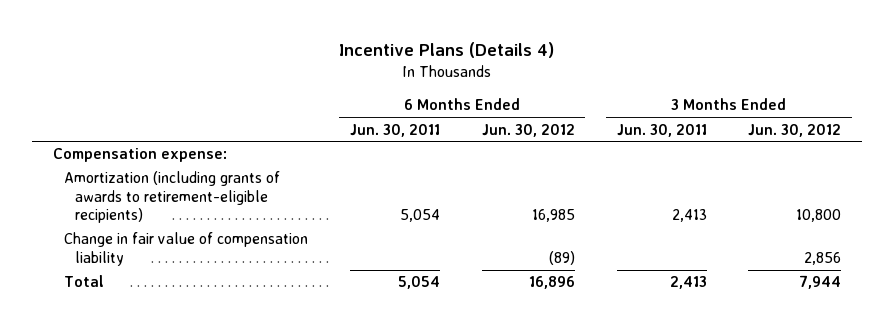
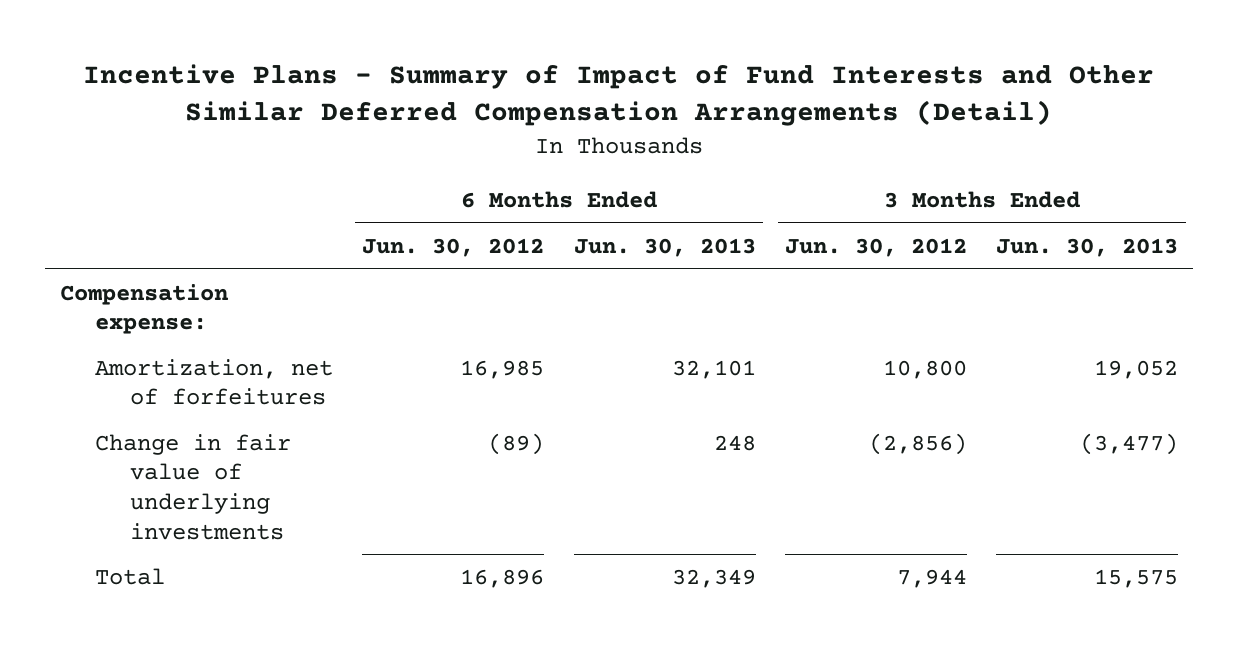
[339,42,555,59] Incentive Plans (Details 4) -> [83,63,1155,127] Incentive Plans - Summary of Impact of Fund Interests and Other Similar Deferred Compensation Arrangements (Detail)
[349,123,440,137] Jun. 30, 2011 -> none
[616,123,707,137] Jun. 30, 2011 -> none
none -> [573,237,756,257] Jun. 30, 2013
none -> [996,237,1179,257] Jun. 30, 2013
[64,171,281,224] Amortization (including grants of awards to retirement-eligible recipients) -> [95,358,334,406] Amortization, net of forfeitures
[64,232,309,266] Change in fair value of compensation liability -> [95,433,292,540] Change in fair value of underlying investments
[804,251,842,265] 2,856 -> [868,432,967,455] (2,856)

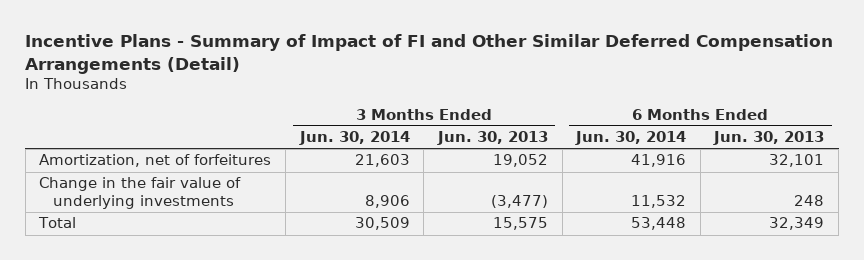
[83,63,1155,127] Incentive Plans - Summary of Impact of Fund Interests and Other Similar Deferred Compensation Arrangements (Detail) -> [25,34,834,74] Incentive Plans - Summary of Impact of FI and Other Similar Deferred Compensation Arrangements (Detail)
[362,237,545,257] Jun. 30, 2012 -> none
[784,237,967,257] Jun. 30, 2012 -> none
none -> [298,131,410,146] Jun. 30, 2014
none -> [575,131,687,146] Jun. 30, 2014
[60,283,230,335] Compensation expense: -> none
[95,433,292,540] Change in fair value of underlying investments -> [39,177,242,210] Change in the fair value of underlying investments

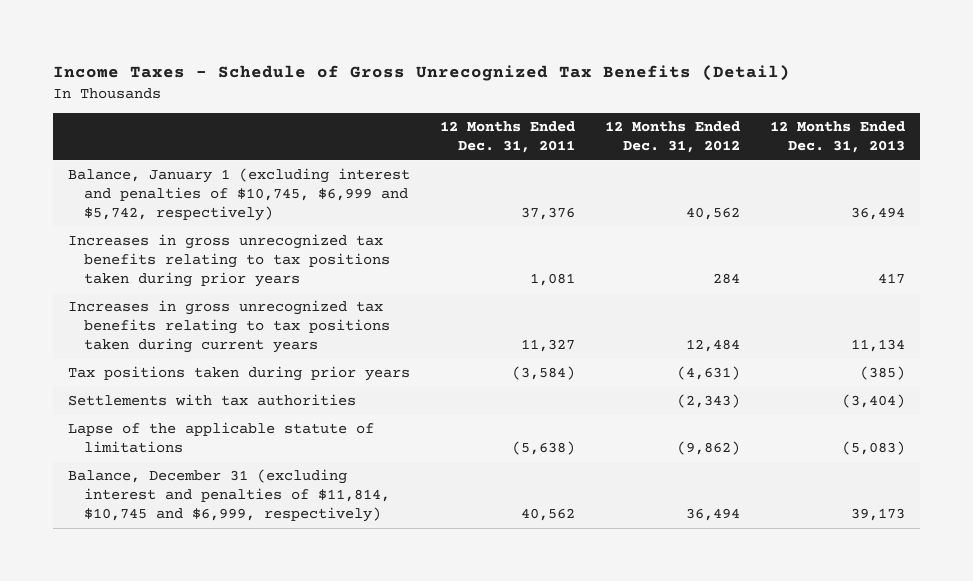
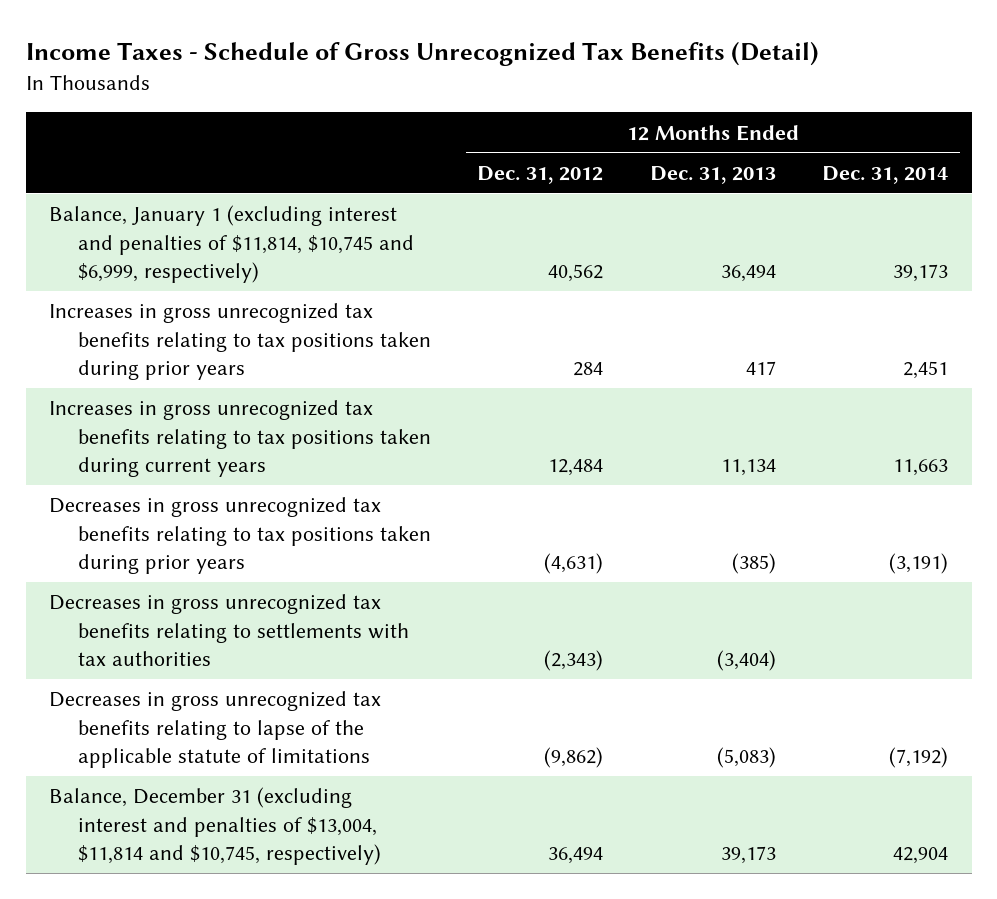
[439,121,575,154] 12 Months Ended Dec. 31, 2011 -> none
none -> [822,166,949,185] Dec. 31, 2014
[67,168,410,222] Balance, January 1 (excluding interest and penalties of $10,745, $6,999 and $5,742, respectively) -> [49,205,414,283] Balance, January 1 (excluding interest and penalties of $11,814, $10,745 and $6,999, respectively)
[67,366,410,382] Tax positions taken during prior years -> [49,497,431,574] Decreases in gross unrecognized tax benefits relating to tax positions taken during prior years
[67,394,356,407] Settlements with tax authorities -> [49,594,409,666] Decreases in gross unrecognized tax benefits relating to settlements with tax authorities
[67,422,374,454] Lapse of the applicable statute of limitations -> [49,691,382,768] Decreases in gross unrecognized tax benefits relating to lapse of the applicable statute of limitations
[67,469,390,523] Balance, December 31 (excluding interest and penalties of $11,814, $10,745 and $6,999, respectively) -> [49,787,381,865] Balance, December 31 (excluding interest and penalties of $13,004, $11,814 and $10,745, respectively)

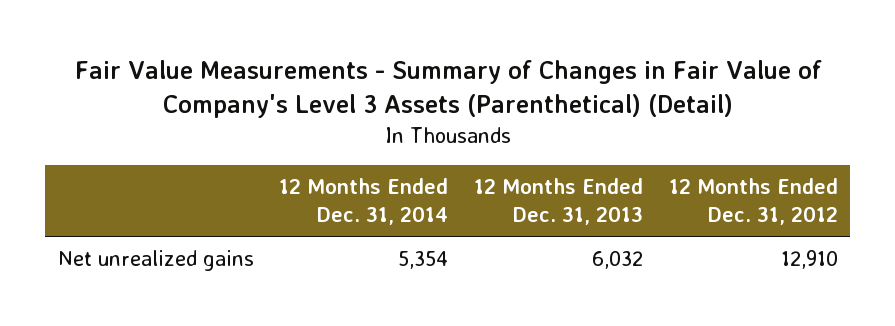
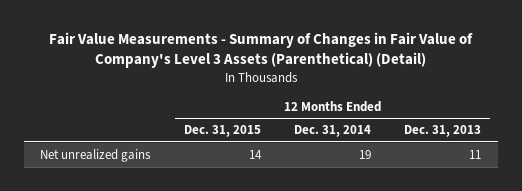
[668,178,838,225] 12 Months Ended Dec. 31, 2012 -> none
none -> [183,125,261,138] Dec. 31, 2015
[398,251,449,270] 5,354 -> [359,150,372,160] 19
[591,251,643,270] 6,032 -> [469,150,482,160] 11

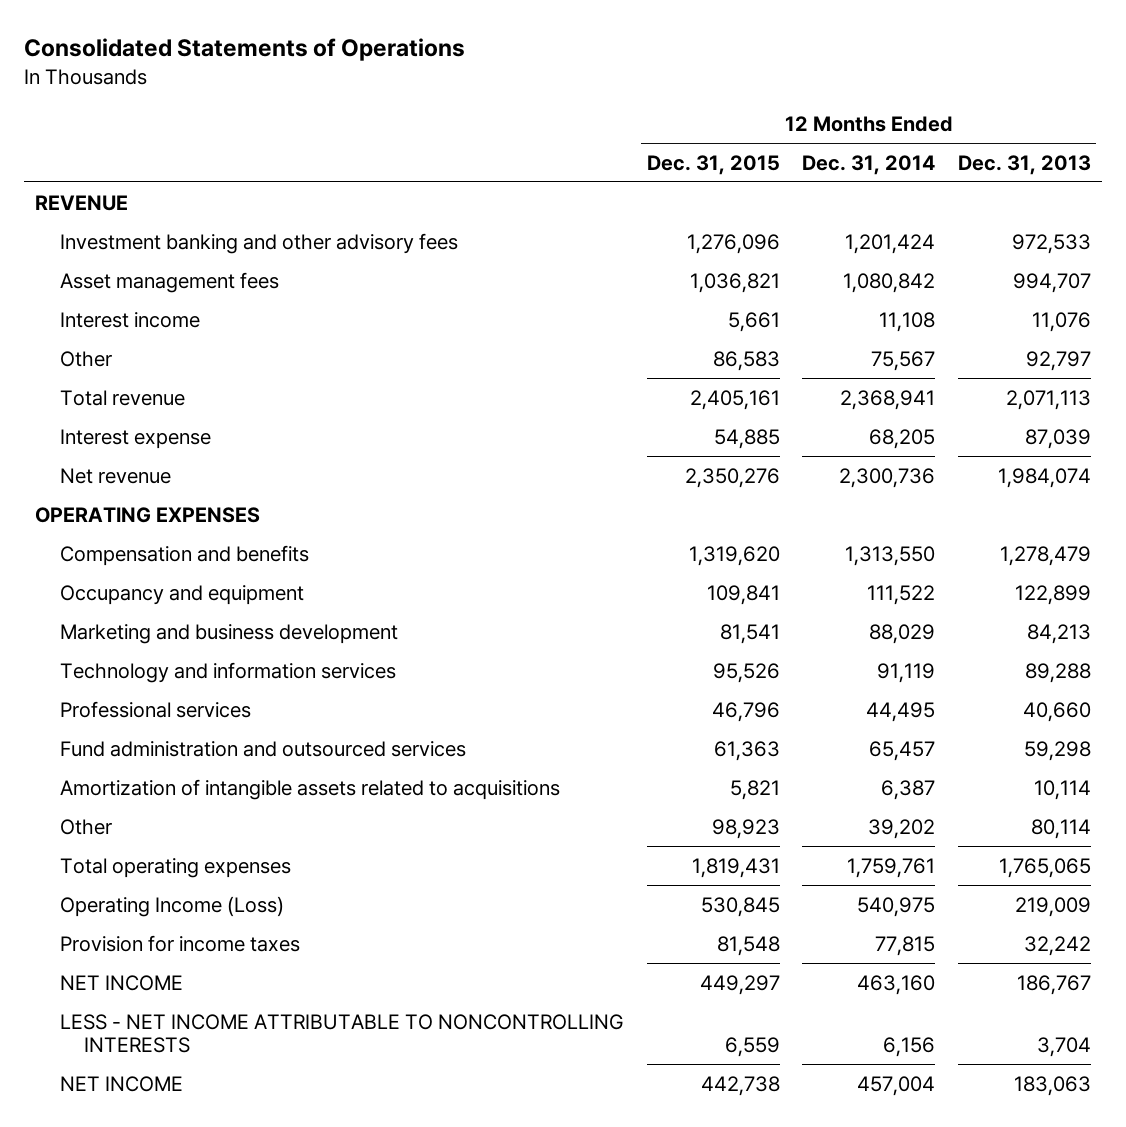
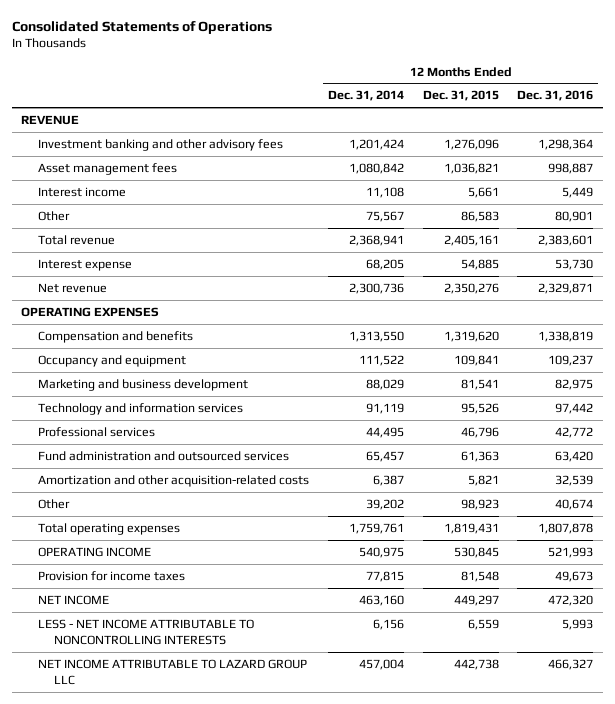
[957,154,1091,175] Dec. 31, 2013 -> none
none -> [517,90,594,102] Dec. 31, 2016
[59,778,560,800] Amortization of intangible assets related to acquisitions -> [37,474,309,487] Amortization and other acquisition-related costs
[59,895,284,917] Operating Income (Loss) -> [37,546,151,557] OPERATING INCOME
[59,1075,183,1092] NET INCOME -> [37,658,307,685] NET INCOME ATTRIBUTABLE TO LAZARD GROUP LLC

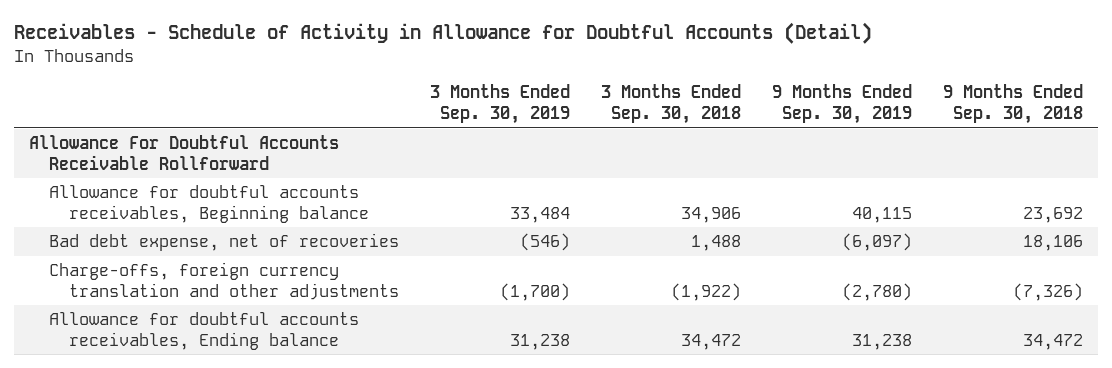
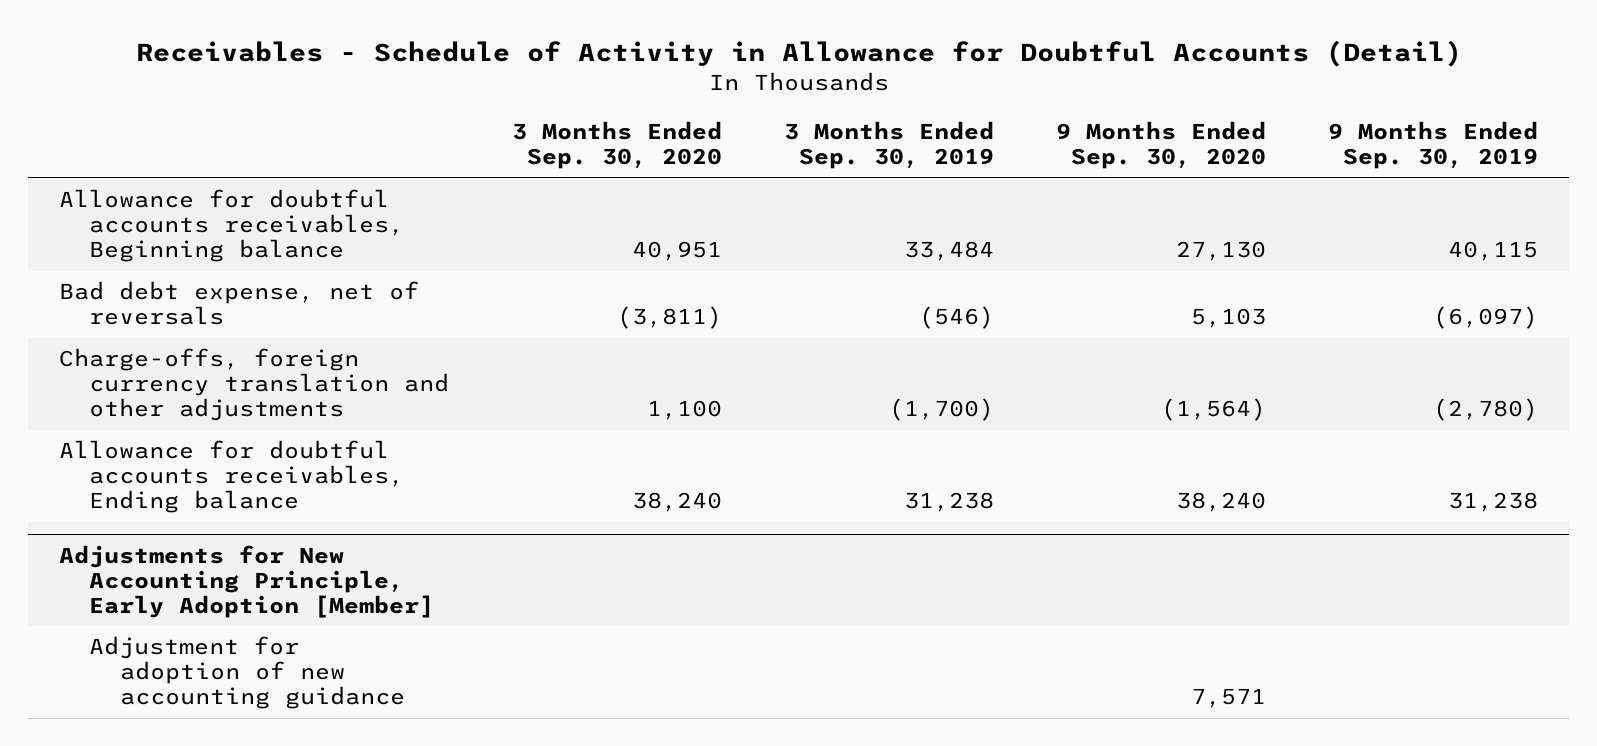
[601,84,742,125] 3 Months Ended Sep. 30, 2018 -> none
[942,84,1083,125] 9 Months Ended Sep. 30, 2018 -> none
none -> [511,121,722,170] 3 Months Ended Sep. 30, 2020
none -> [1056,121,1267,170] 9 Months Ended Sep. 30, 2020
[29,135,340,170] Allowance For Doubtful Accounts Receivable Rollforward -> none
[49,233,400,252] Bad debt expense, net of recoveries -> [58,281,419,326] Bad debt expense, net of reversals
none -> [58,544,435,618] Adjustments for New Accounting Principle, Early Adoption [Member]
none -> [89,636,405,710] Adjustment for adoption of new accounting guidance

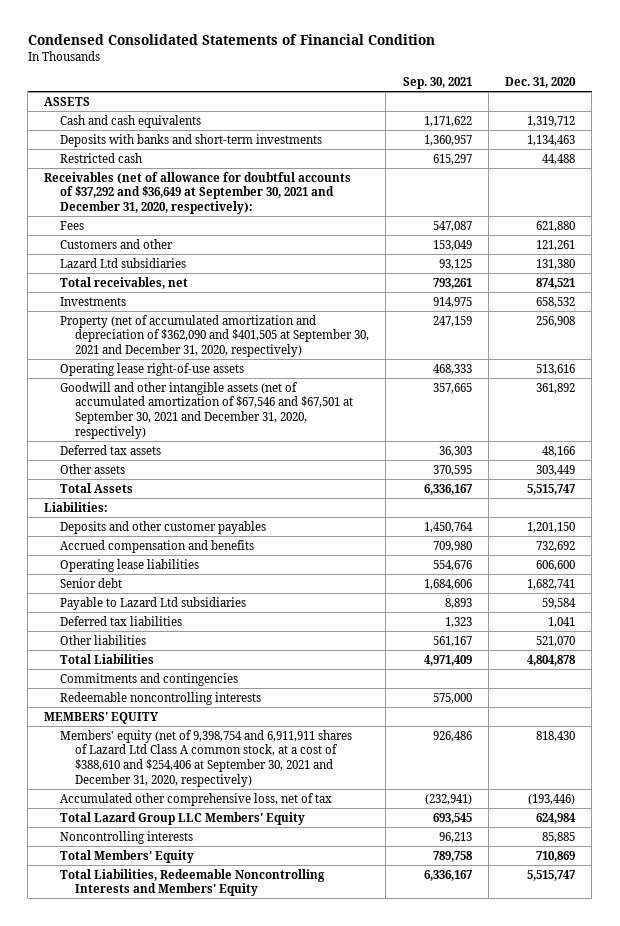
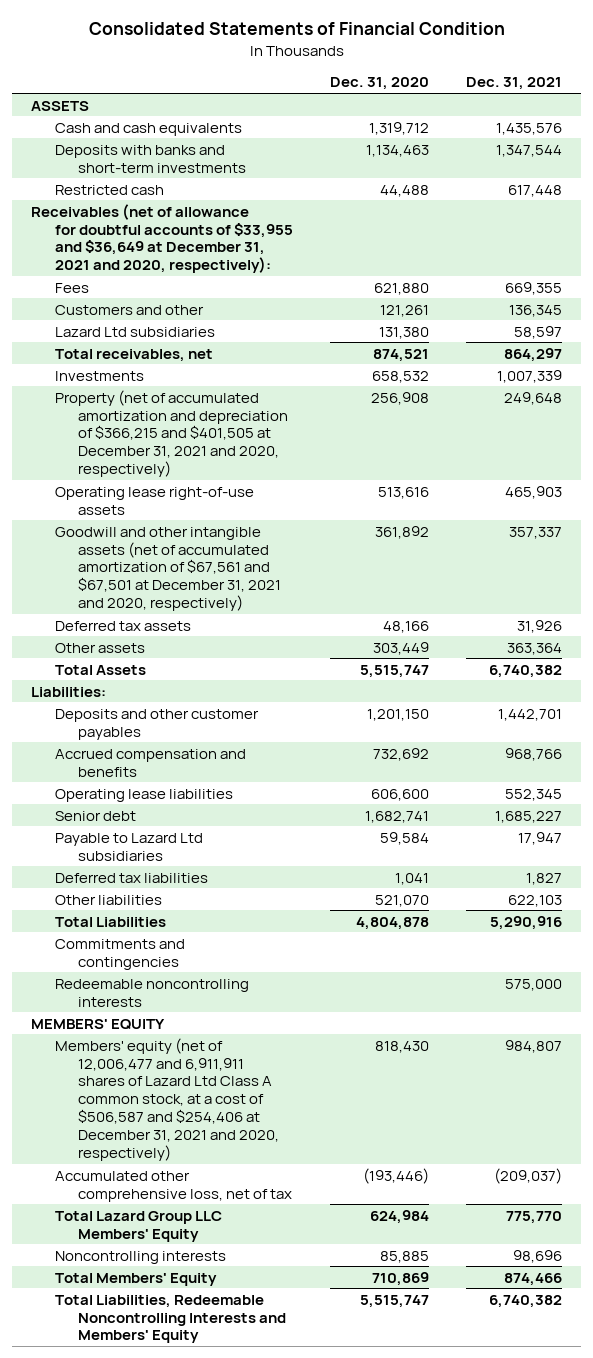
[27,34,435,46] Condensed Consolidated Statements of Financial Condition -> [88,22,505,36] Consolidated Statements of Financial Condition
[402,77,472,90] Sep. 30, 2021 -> none
none -> [466,77,563,91] Dec. 31, 2021
[44,171,352,214] Receivables (net of allowance for doubtful accounts of $37,292 and $36,649 at September 30, 2021 and December 31, 2020, respectively): -> [30,203,293,274] Receivables (net of allowance for doubtful accounts of $33,955 and $36,649 at December 31, 2021 and 2020, respectively):
[59,314,369,357] Property (net of accumulated amortization and depreciation of $362,090 and $401,505 at September 30, 2021 and December 31, 2020, respectively) -> [54,389,289,478] Property (net of accumulated amortization and depreciation of $366,215 and $401,505 at December 31, 2021 and 2020, respectively)
[59,381,353,439] Goodwill and other intangible assets (net of accumulated amortization of $67,546 and $67,501 at September 30, 2021 and December 31, 2020, respectively) -> [54,526,282,612] Goodwill and other intangible assets (net of accumulated amortization of $67,561 and $67,501 at December 31, 2021 and 2020, respectively)
[59,729,352,787] Members' equity (net of 9,398,754 and 6,911,911 shares of Lazard Ltd Class A common stock, at a cost of $388,610 and $254,406 at September 30, 2021 and December 31, 2020, respectively) -> [54,1037,280,1161] Members' equity (net of 12,006,477 and 6,911,911 shares of Lazard Ltd Class A common stock, at a cost of $506,587 and $254,406 at December 31, 2021 and 2020, respectively)

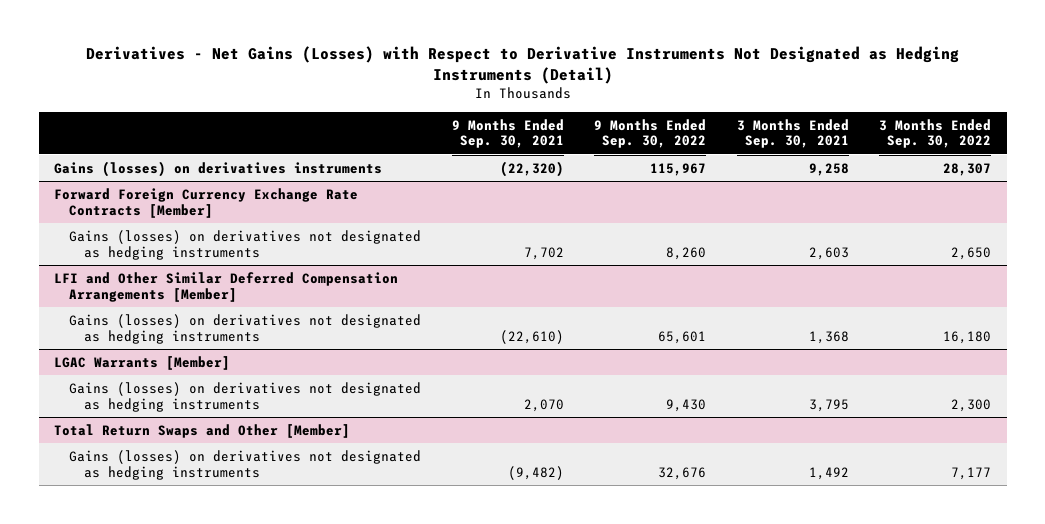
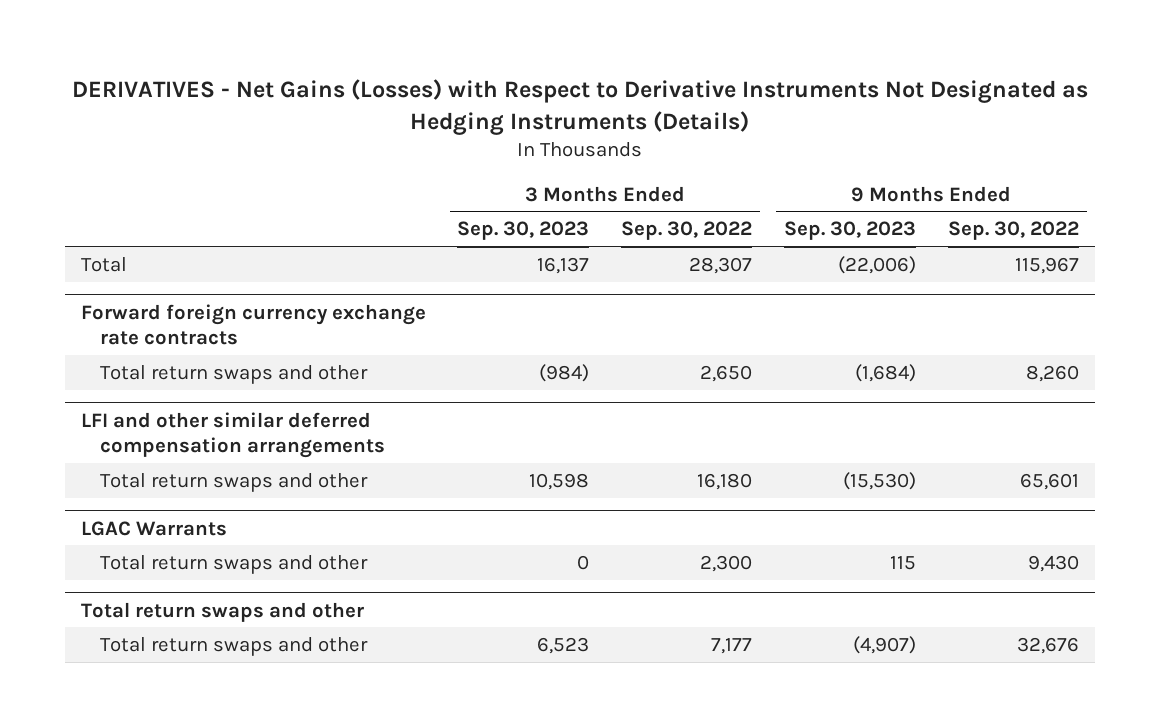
[85,46,959,85] Derivatives - Net Gains (Losses) with Respect to Derivative Instruments Not Designated as Hedging Instruments (Detail) -> [71,78,1088,135] DERIVATIVES - Net Gains (Losses) with Respect to Derivative Instruments Not Designated as Hedging Instruments (Details)
[451,118,564,149] 9 Months Ended Sep. 30, 2021 -> none
[736,118,849,149] 3 Months Ended Sep. 30, 2021 -> none
none -> [457,221,590,241] Sep. 30, 2023
none -> [783,221,916,241] Sep. 30, 2023
[53,160,382,177] Gains (losses) on derivatives instruments -> [80,256,127,272] Total
[53,187,358,218] Forward Foreign Currency Exchange Rate Contracts [Member] -> [80,303,426,346] Forward foreign currency exchange rate contracts
[69,229,422,260] Gains (losses) on derivatives not designated as hedging instruments -> [100,364,369,384] Total return swaps and other
[53,271,398,302] LFI and Other Similar Deferred Compensation Arrangements [Member] -> [80,411,386,459] LFI and other similar deferred compensation arrangements
[69,313,422,344] Gains (losses) on derivatives not designated as hedging instruments -> [100,472,369,492] Total return swaps and other
[53,355,230,370] LGAC Warrants [Member] -> [80,520,227,536] LGAC Warrants
[69,381,422,412] Gains (losses) on derivatives not designated as hedging instruments -> [100,554,369,574] Total return swaps and other
[53,423,350,438] Total Return Swaps and Other [Member] -> [80,601,364,622] Total return swaps and other
[69,449,422,480] Gains (losses) on derivatives not designated as hedging instruments -> [100,636,369,656] Total return swaps and other

